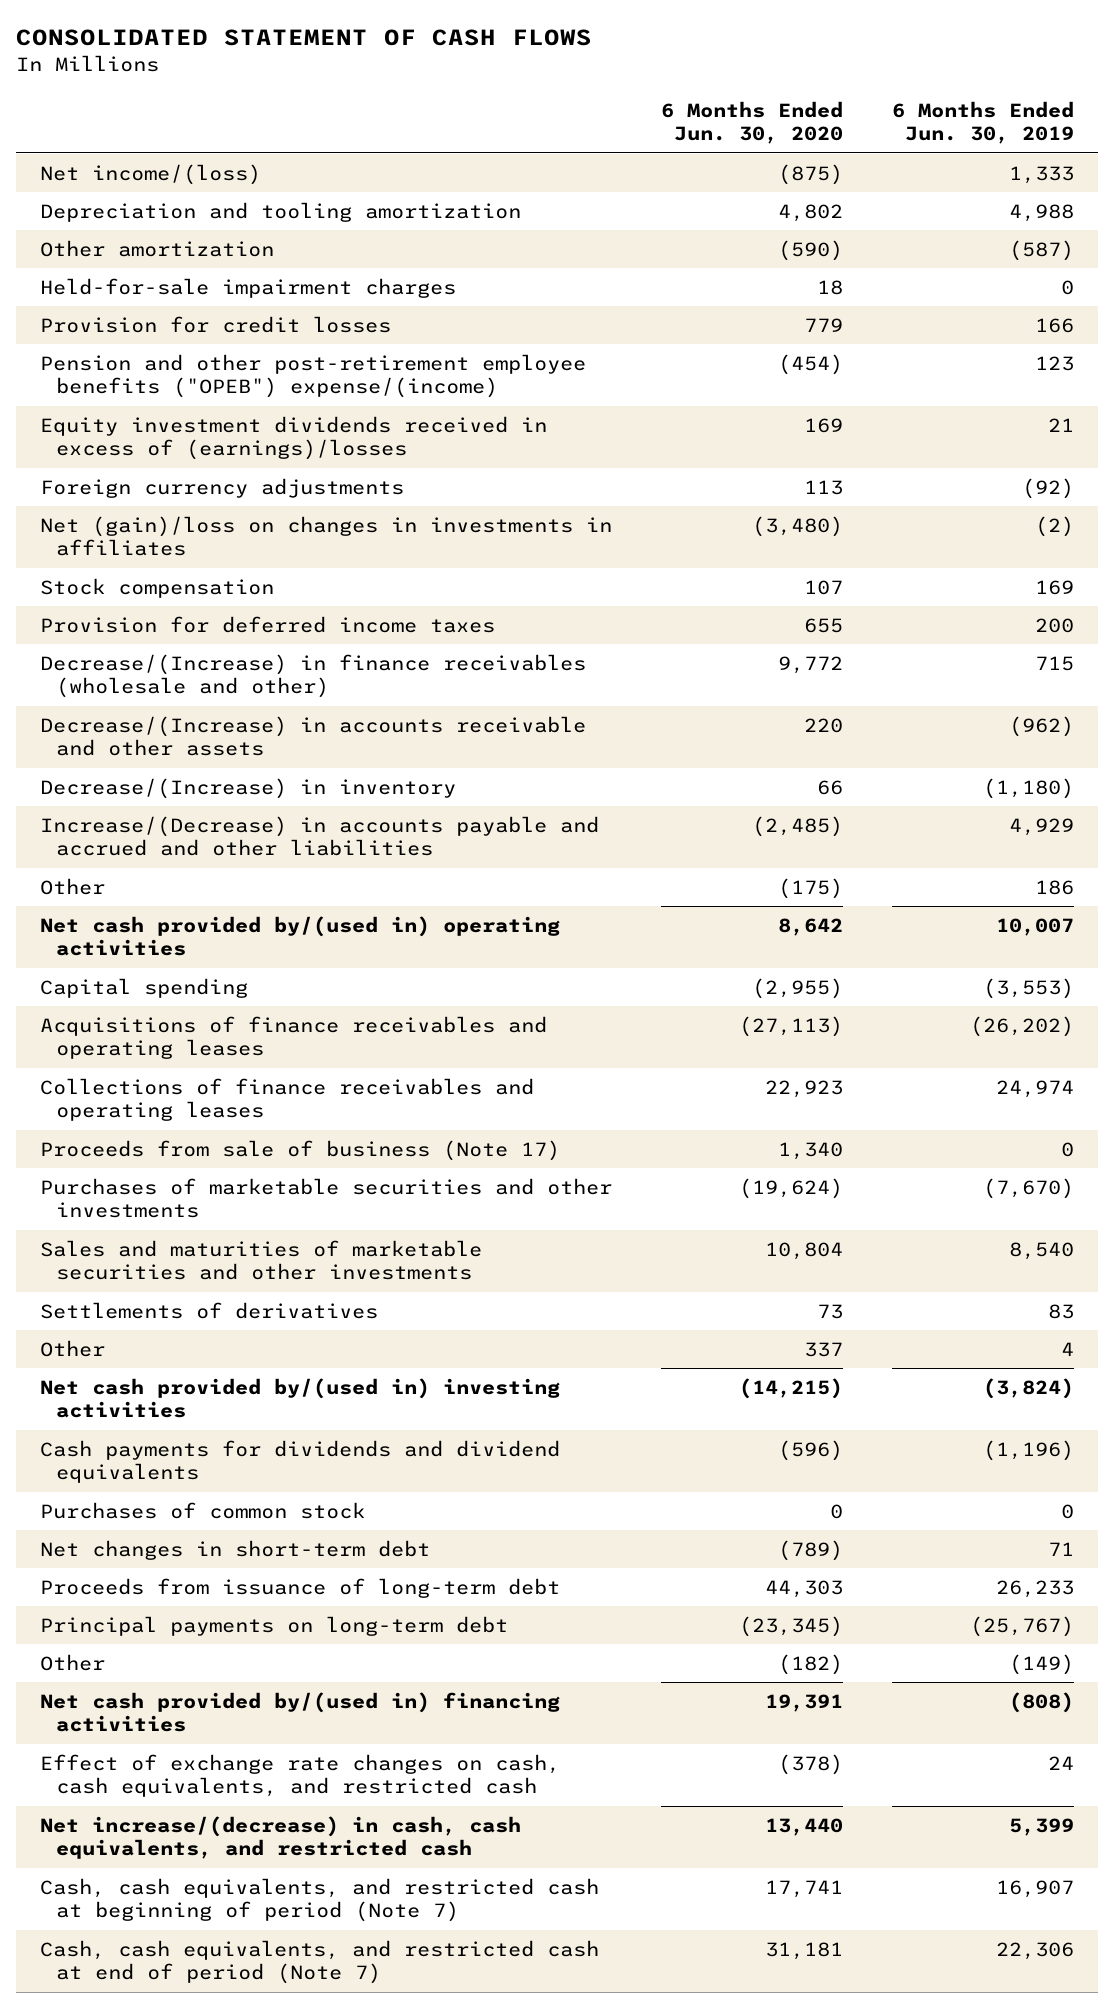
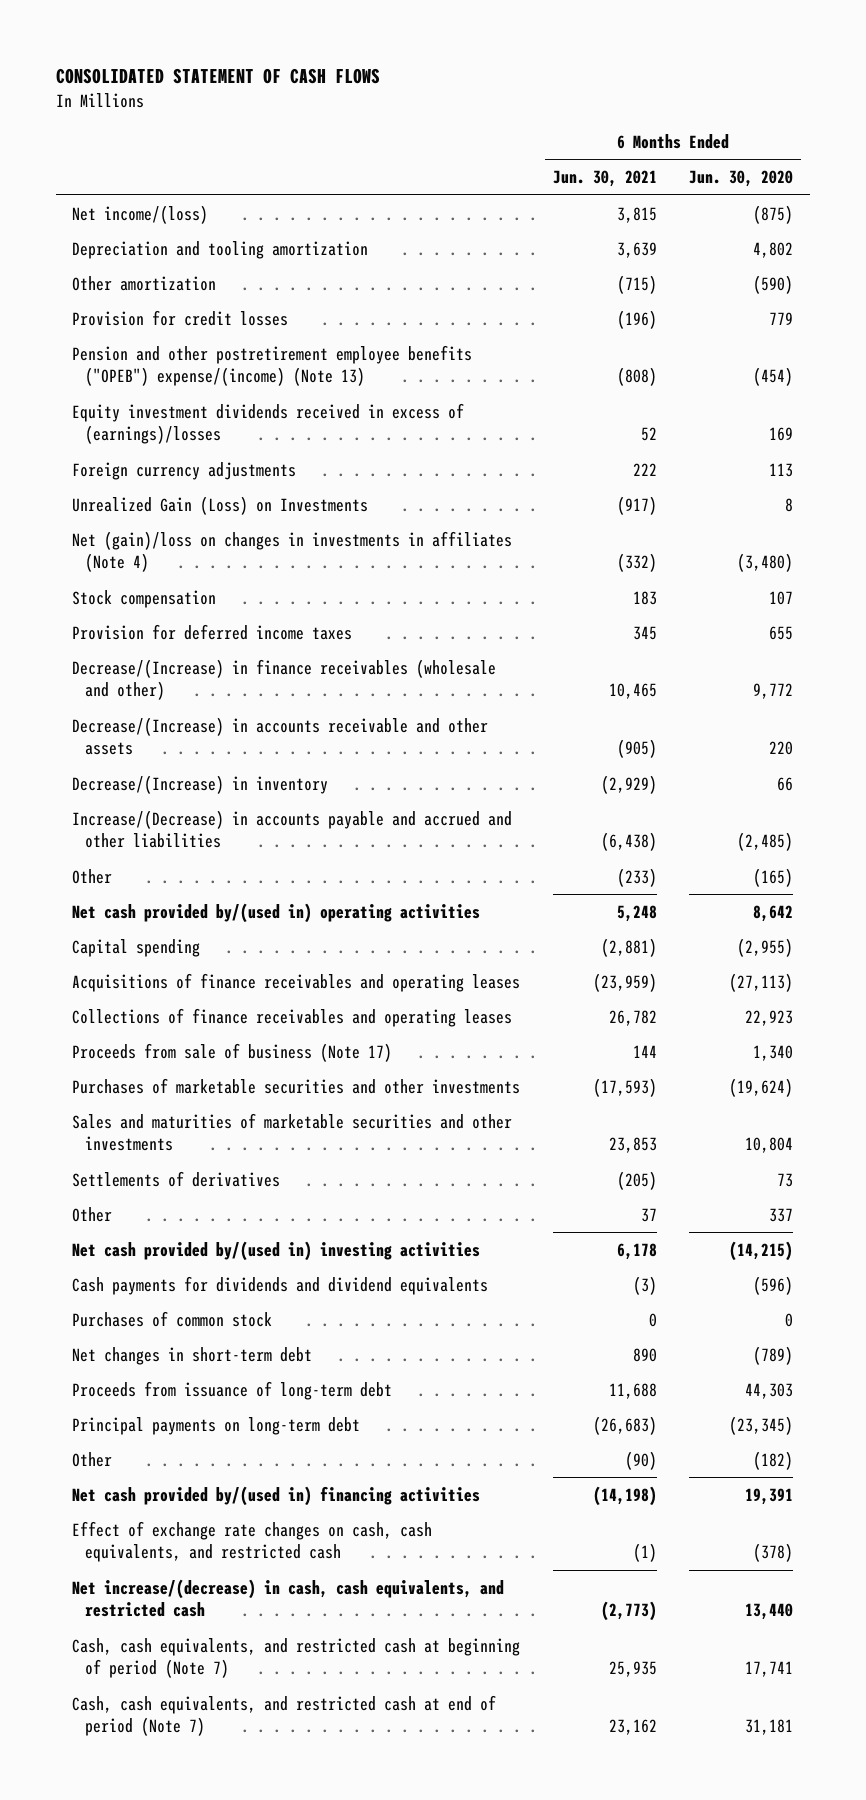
[891,100,1074,145] 6 Months Ended Jun. 30, 2019 -> none
none -> [552,169,657,187] Jun. 30, 2021
[40,277,457,298] Held-for-sale impairment charges -> none
[40,353,587,399] Pension and other post-retirement employee benefits ("OPEB") expense/(income) -> [72,344,473,386] Pension and other postretirement employee benefits ("OPEB") expense/(income) (Note 13)
none -> [72,495,369,515] Unrealized Gain (Loss) on Investments
[40,515,613,557] Net (gain)/loss on changes in investments in affiliates -> [72,530,513,572] Net (gain)/loss on changes in investments in affiliates (Note 4)
[777,877,843,899] (175) -> [753,867,794,887] (165)

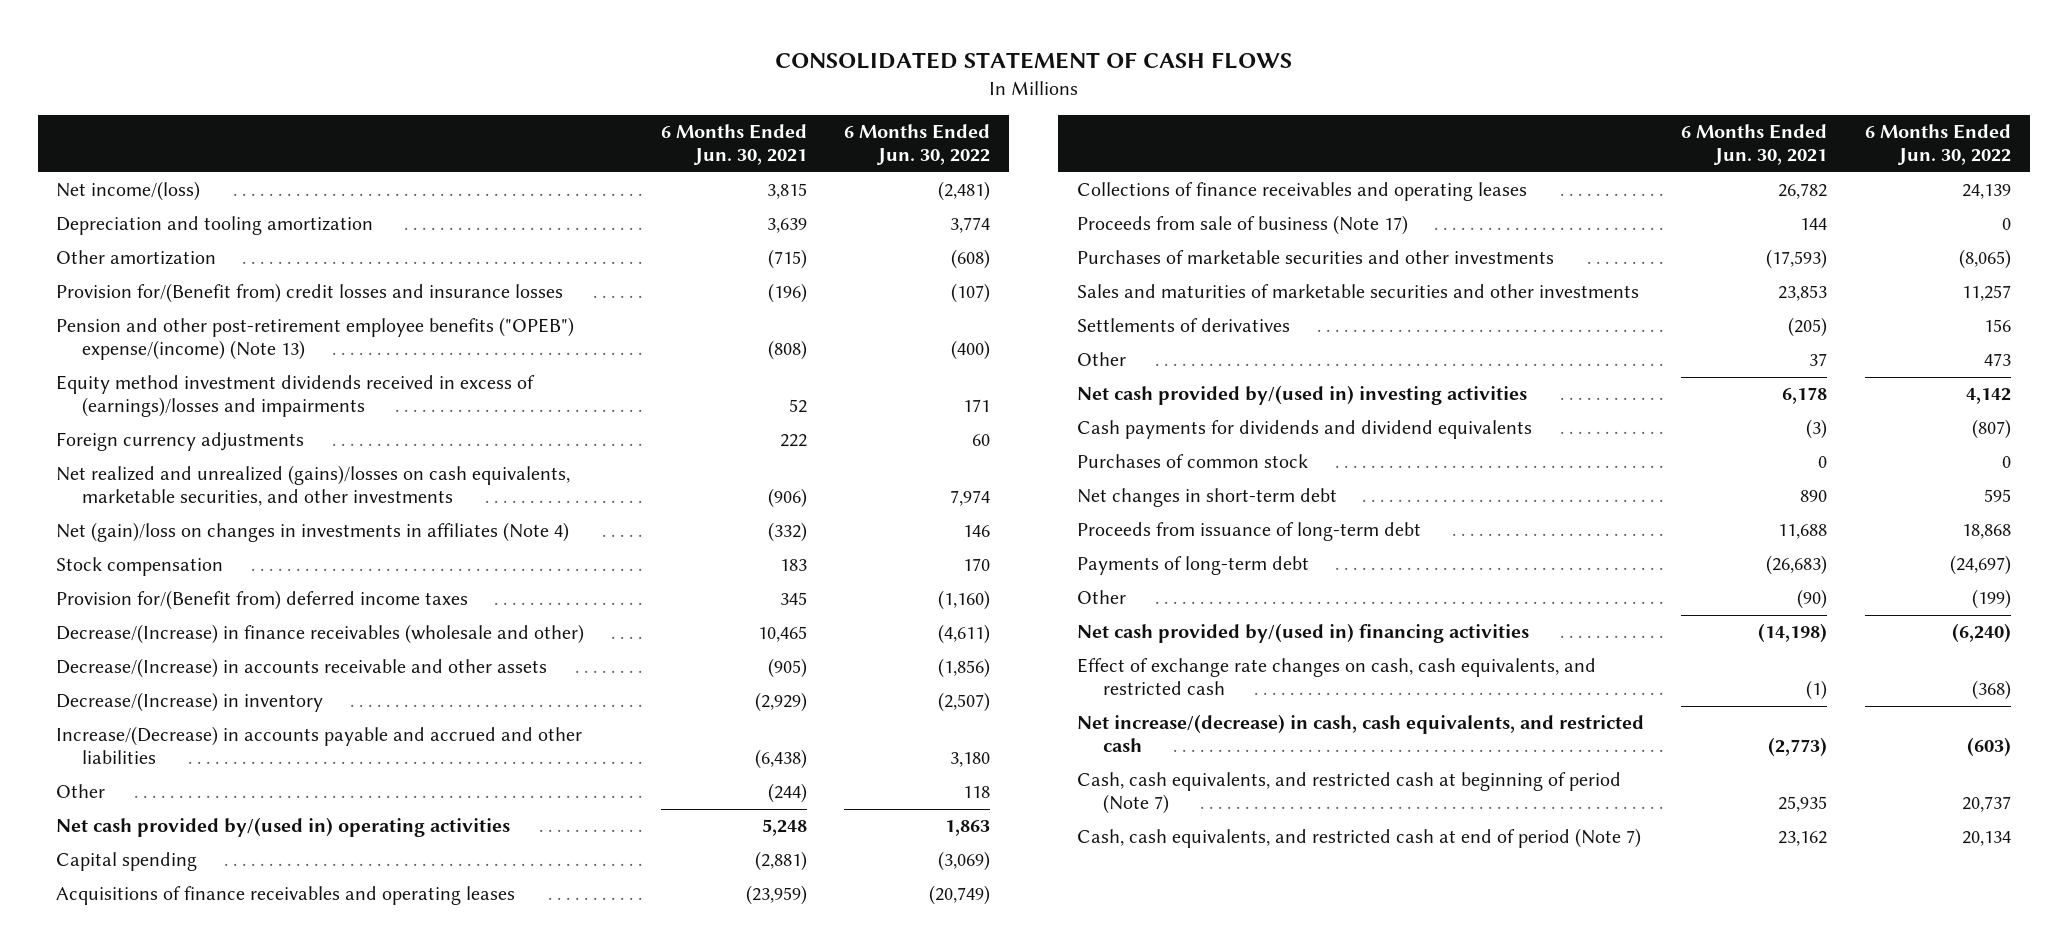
[689,169,794,187] Jun. 30, 2020 -> none
none -> [844,124,991,166] 6 Months Ended Jun. 30, 2022
[72,309,289,326] Provision for credit losses -> [56,283,564,304] Provision for/(Benefit from) credit losses and insurance losses
[72,344,473,386] Pension and other postretirement employee benefits ("OPEB") expense/(income) (Note 13) -> [56,317,575,361] Pension and other post-retirement employee benefits ("OPEB") expense/(income) (Note 13)
[72,402,465,444] Equity investment dividends received in excess of (earnings)/losses -> [56,375,536,418] Equity method investment dividends received in excess of (earnings)/losses and impairments
[72,495,369,515] Unrealized Gain (Loss) on Investments -> none
none -> [56,465,571,507] Net realized and unrealized (gains)/losses on cash equivalents, marketable securities, and other investments
[72,623,353,640] Provision for deferred income taxes -> [56,590,469,611] Provision for/(Benefit from) deferred income taxes
[616,867,657,887] (233) -> [767,783,807,804] (244)
[72,1416,361,1435] Principal payments on long-term debt -> [1077,556,1310,576] Payments of long-term debt

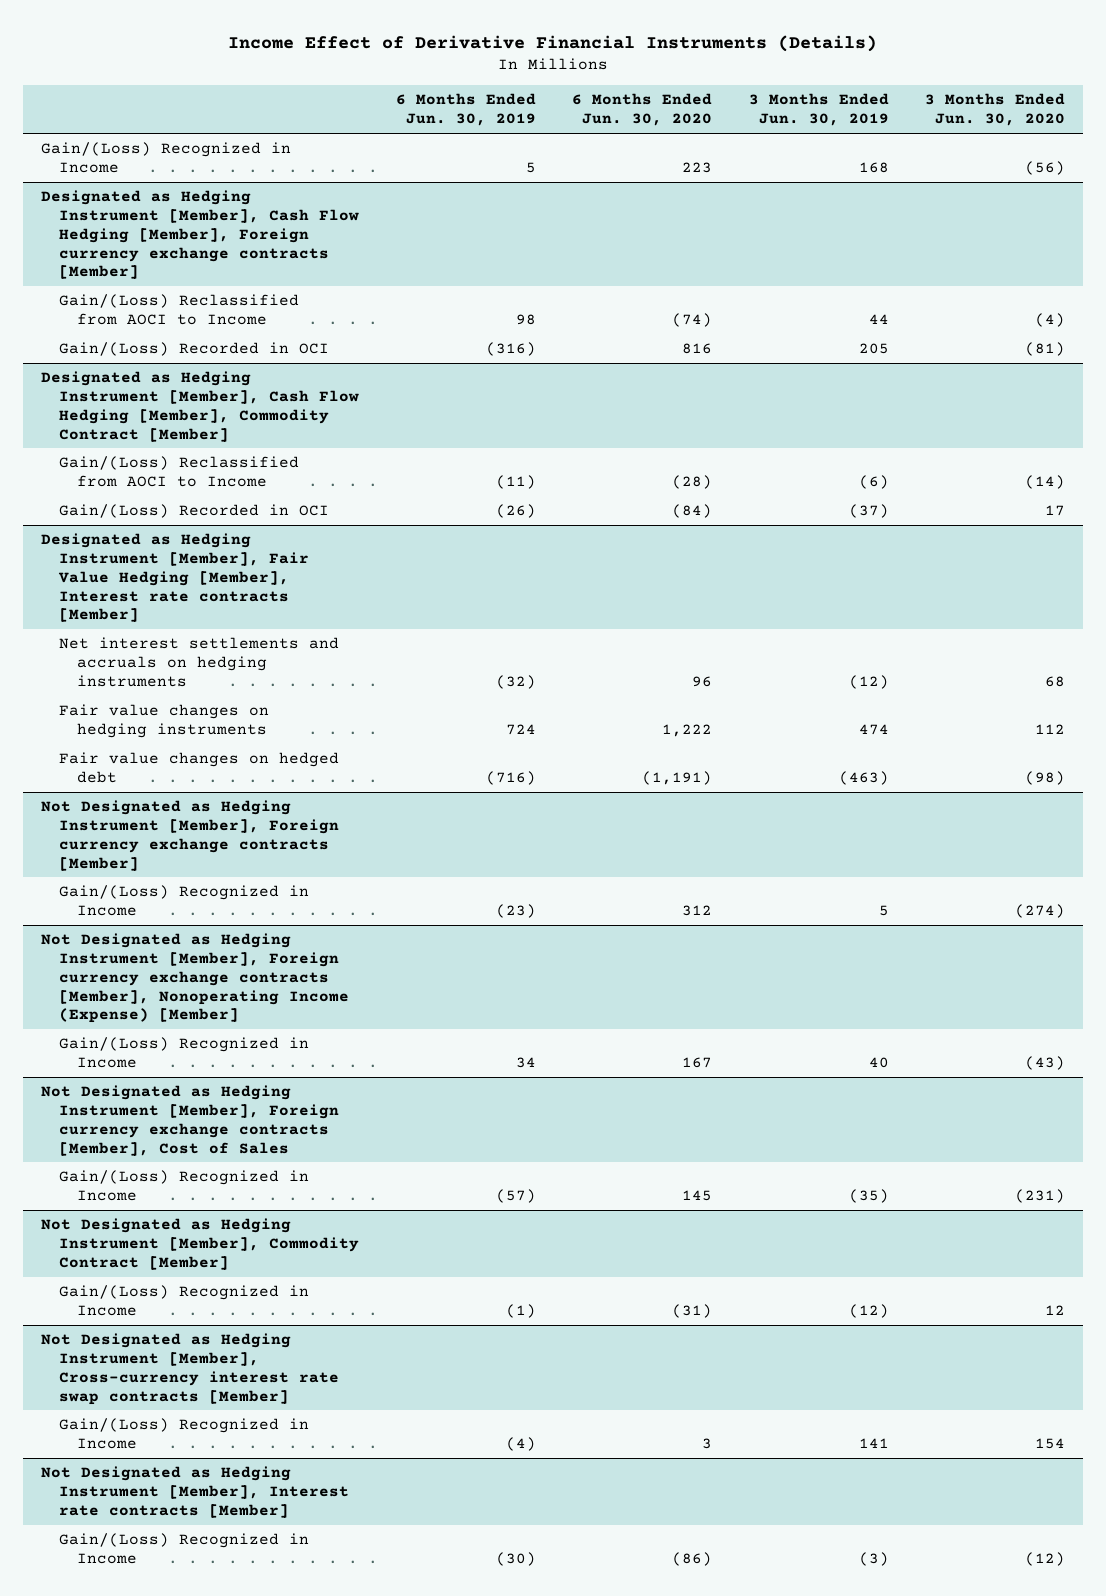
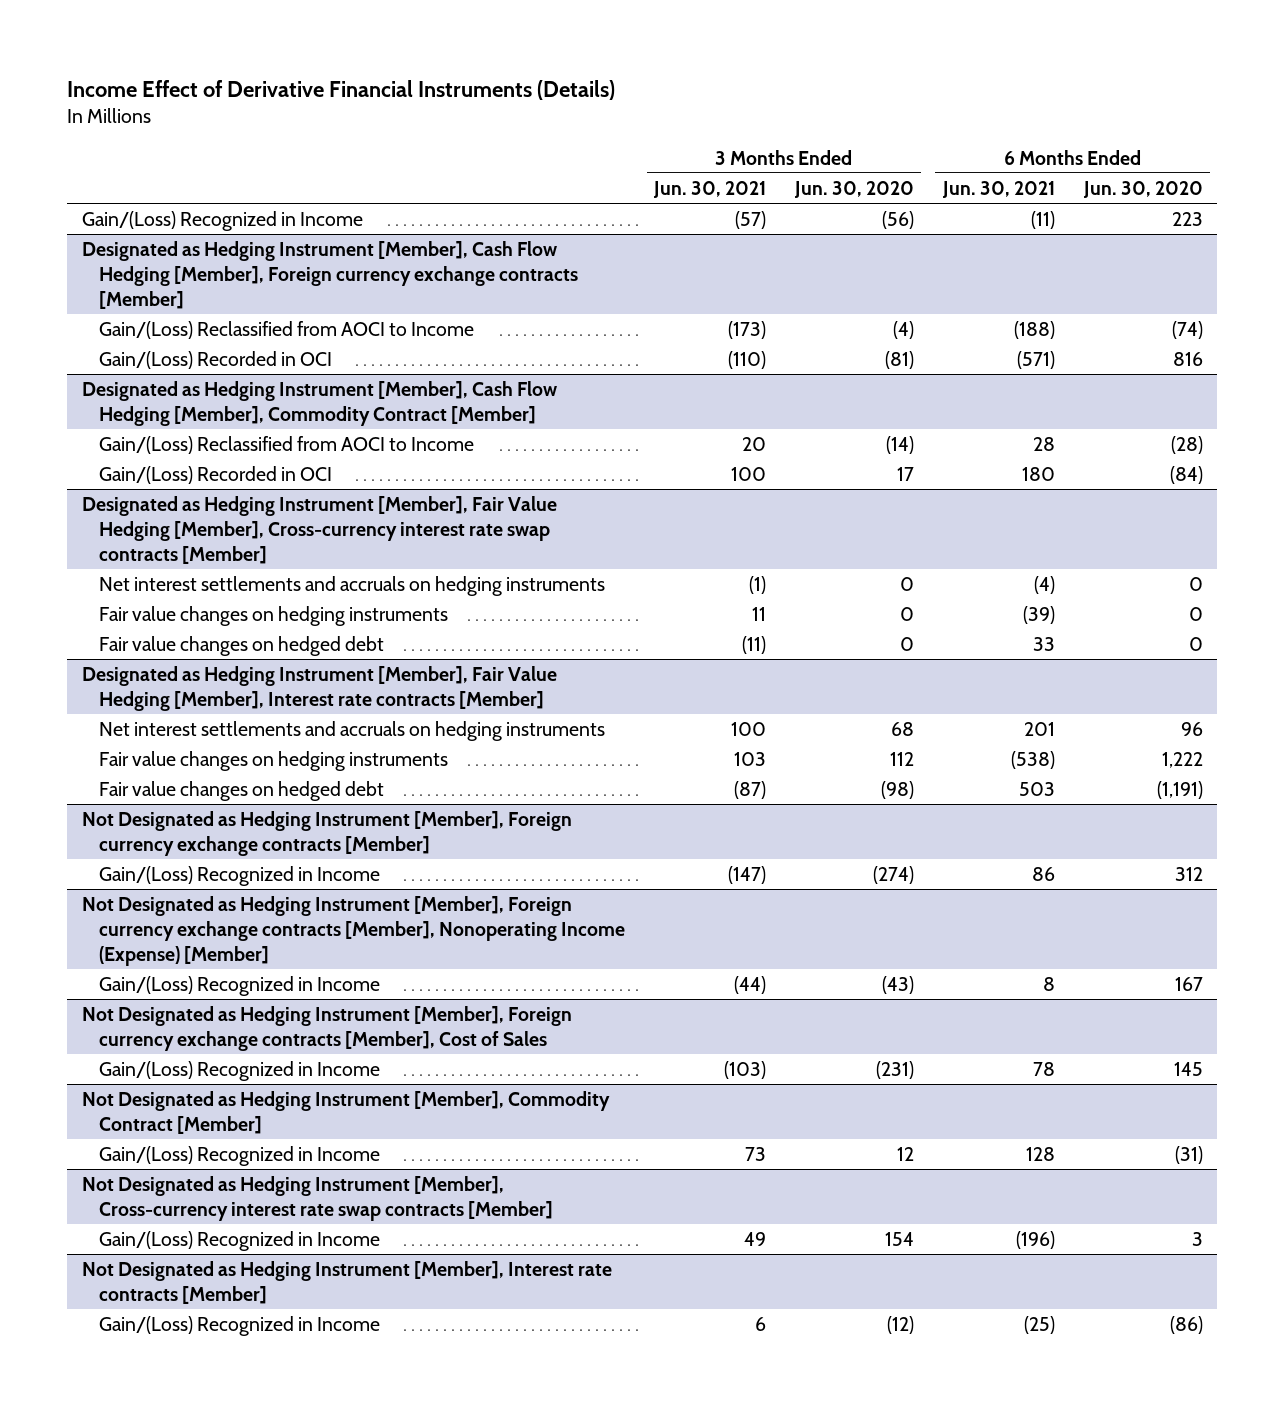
[395,93,536,127] 6 Months Ended Jun. 30, 2019 -> none
[748,93,889,127] 3 Months Ended Jun. 30, 2019 -> none
none -> [652,180,766,198] Jun. 30, 2021
none -> [941,180,1055,198] Jun. 30, 2021
none -> [81,495,557,564] Designated as Hedging Instrument [Member], Fair Value Hedging [Member], Cross-currency interest rate swap contracts [Member]
none -> [98,575,605,596] Net interest settlements and accruals on hedging instruments
none -> [98,605,448,626] Fair value changes on hedging instruments
none -> [98,635,384,656] Fair value changes on hedged debt

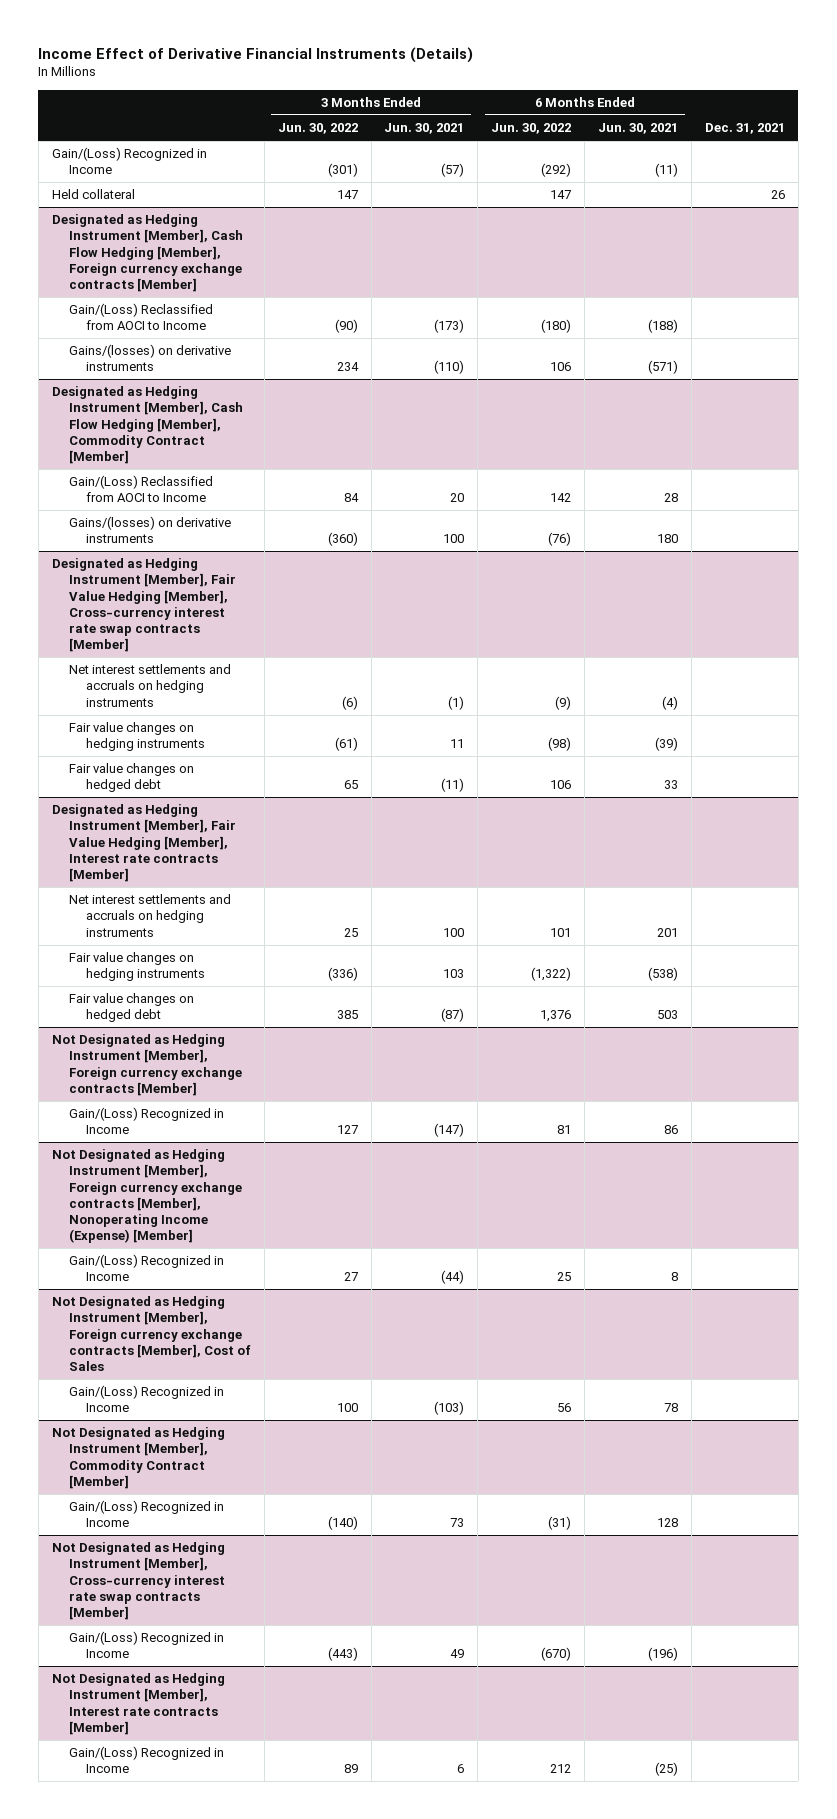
[793,180,914,198] Jun. 30, 2020 -> none
[1082,180,1203,198] Jun. 30, 2020 -> none
none -> [277,123,358,135] Jun. 30, 2022
none -> [491,123,572,135] Jun. 30, 2022
none -> [704,123,785,135] Dec. 31, 2021
none -> [51,189,135,200] Held collateral
[98,350,332,369] Gain/(Loss) Recorded in OCI -> [68,344,231,372] Gains/(losses) on derivative instruments
[98,465,332,484] Gain/(Loss) Recorded in OCI -> [68,516,231,544] Gains/(losses) on derivative instruments

